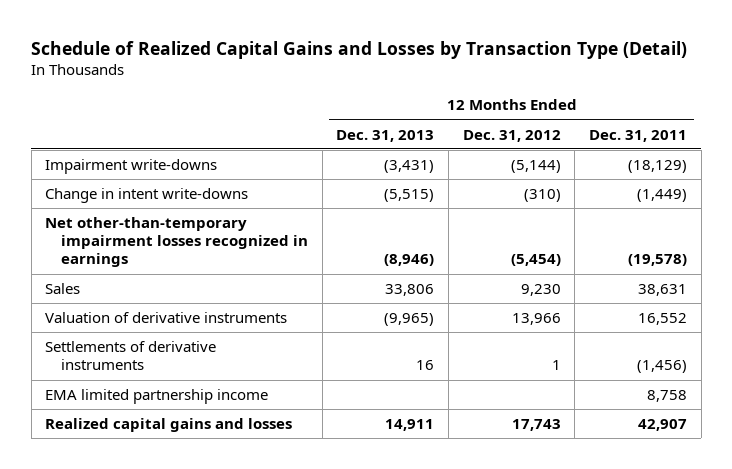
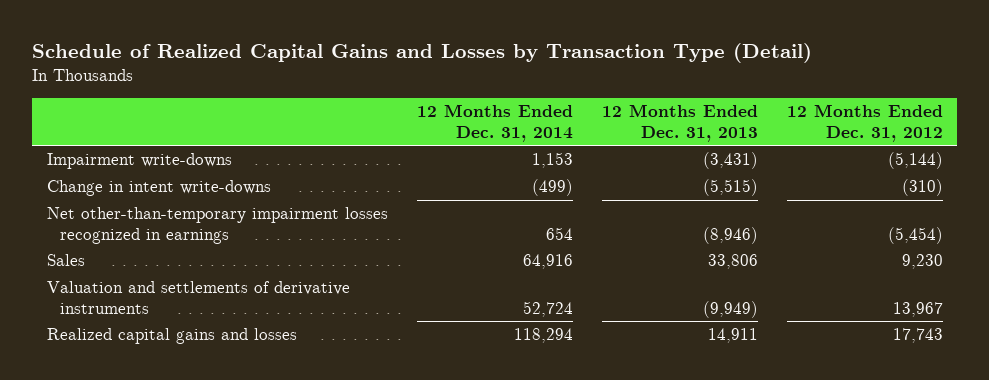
[589,129,688,142] Dec. 31, 2011 -> none
none -> [416,104,573,142] 12 Months Ended Dec. 31, 2014
[45,341,217,371] Settlements of derivative instruments -> none
[45,389,269,405] EMA limited partnership income -> none
[45,312,288,324] Valuation of derivative instruments -> [46,281,350,314] Valuation and settlements of derivative instruments
[384,313,435,327] (9,965) -> [702,300,758,318] (9,949)
[511,313,561,326] 13,966 -> [892,301,943,317] 13,967

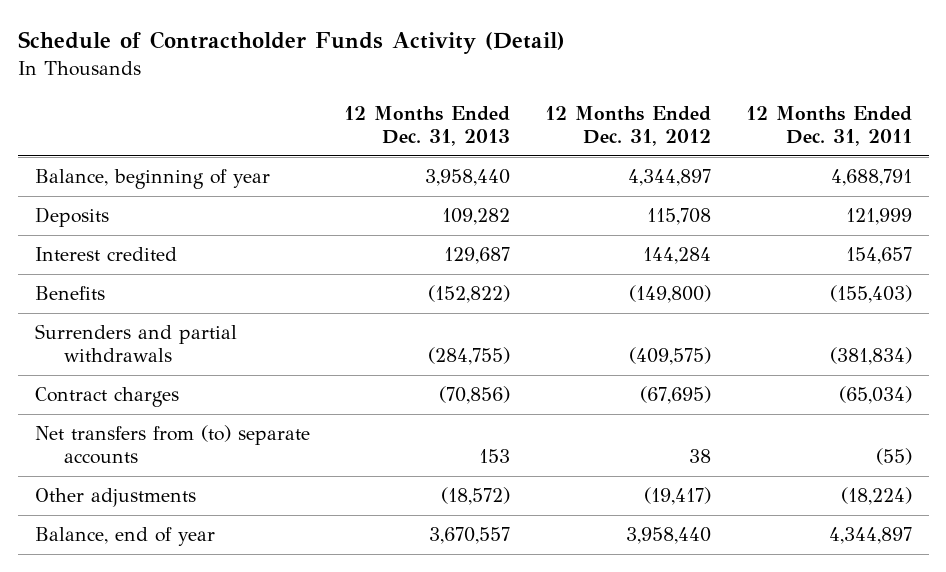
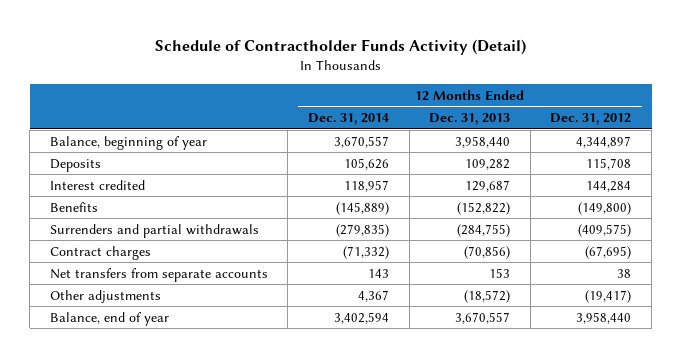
[745,106,912,147] 12 Months Ended Dec. 31, 2011 -> none
none -> [308,113,390,126] Dec. 31, 2014
[34,425,310,465] Net transfers from (to) separate accounts -> [49,267,268,282] Net transfers from separate accounts

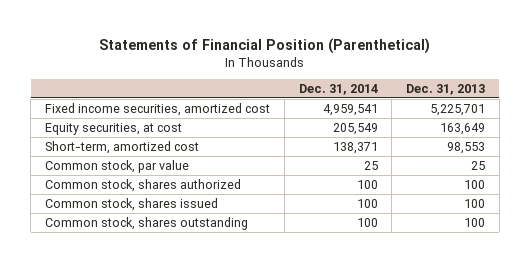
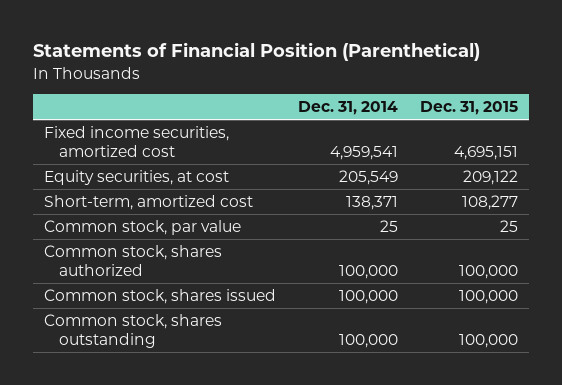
[405,83,485,95] Dec. 31, 2013 -> none
none -> [419,101,518,116] Dec. 31, 2015
[356,179,378,189] 100 -> [338,265,398,280] 100,000
[356,198,378,208] 100 -> [338,290,398,305] 100,000
[356,217,378,227] 100 -> [338,334,398,349] 100,000

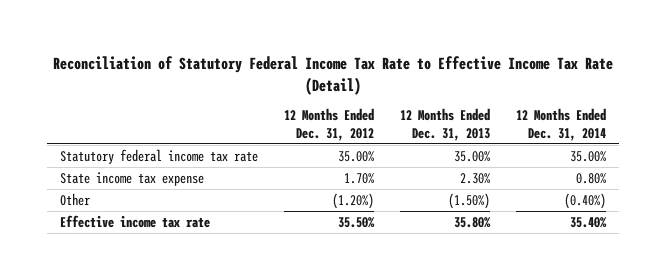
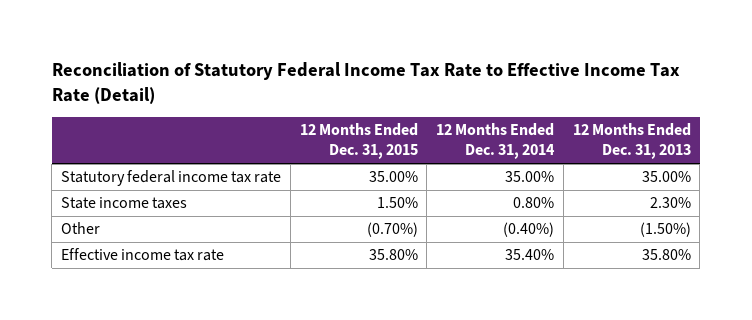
[284,108,375,141] 12 Months Ended Dec. 31, 2012 -> none
none -> [299,123,418,160] 12 Months Ended Dec. 31, 2015
[59,171,204,186] State income tax expense -> [61,197,188,210] State income taxes

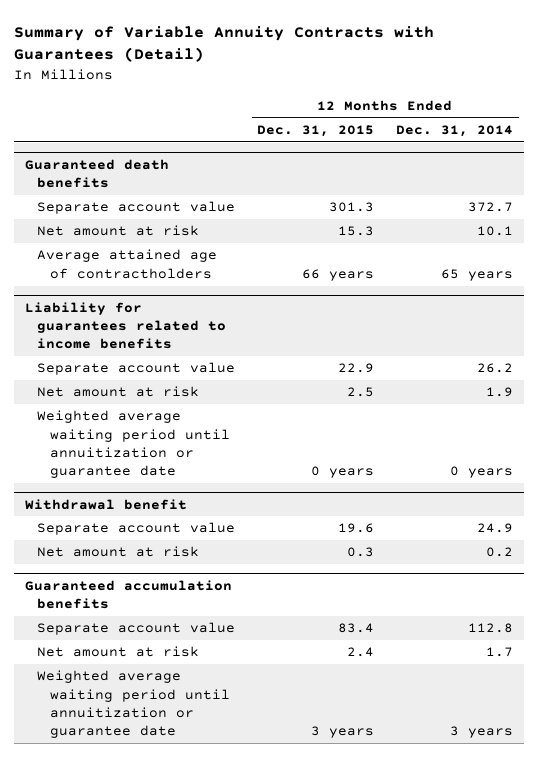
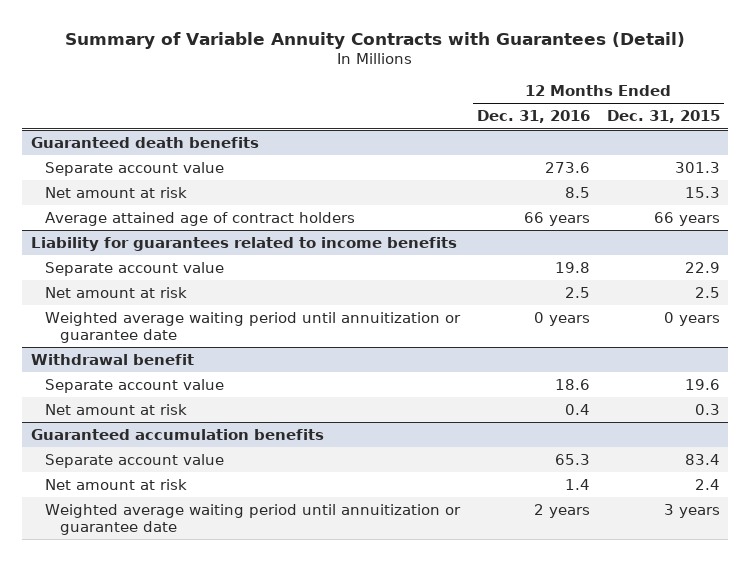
[396,124,514,137] Dec. 31, 2014 -> none
none -> [476,110,590,124] Dec. 31, 2016
[37,249,218,279] Average attained age of contractholders -> [45,211,356,226] Average attained age of contract holders

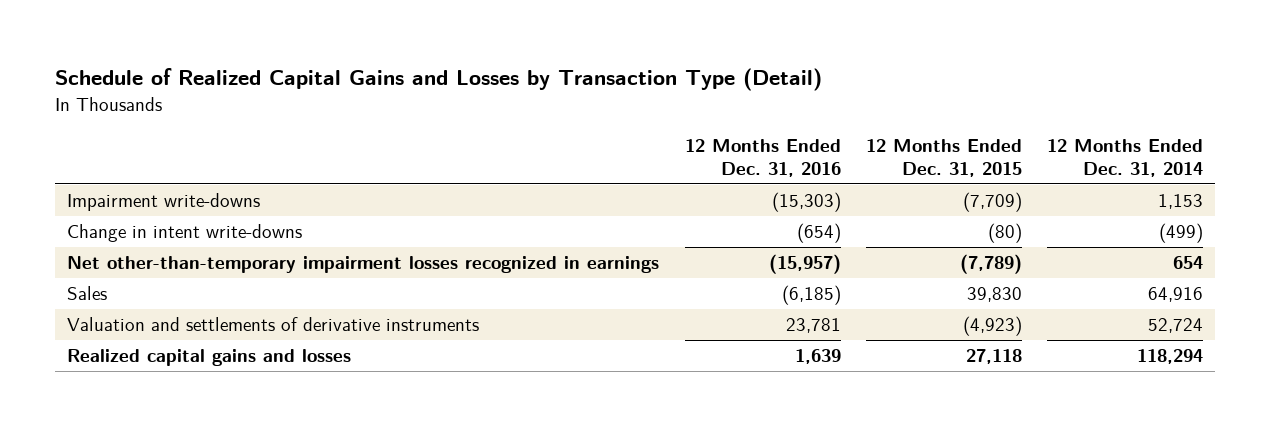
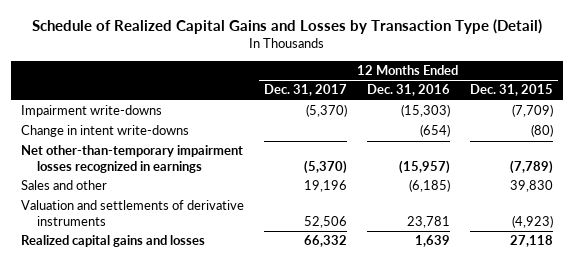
[1046,138,1203,178] 12 Months Ended Dec. 31, 2014 -> none
none -> [263,84,347,97] Dec. 31, 2017
[67,285,108,300] Sales -> [20,180,107,191] Sales and other

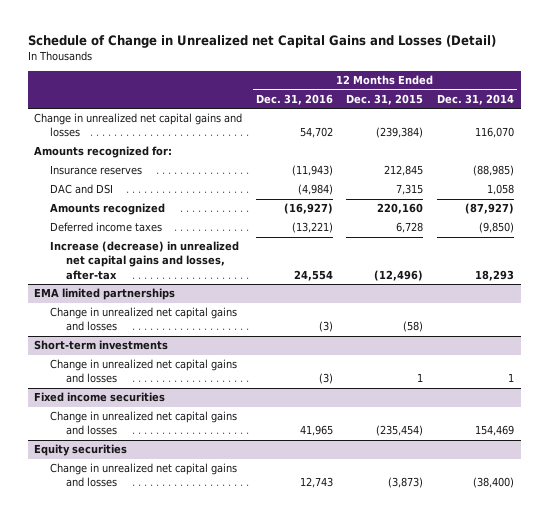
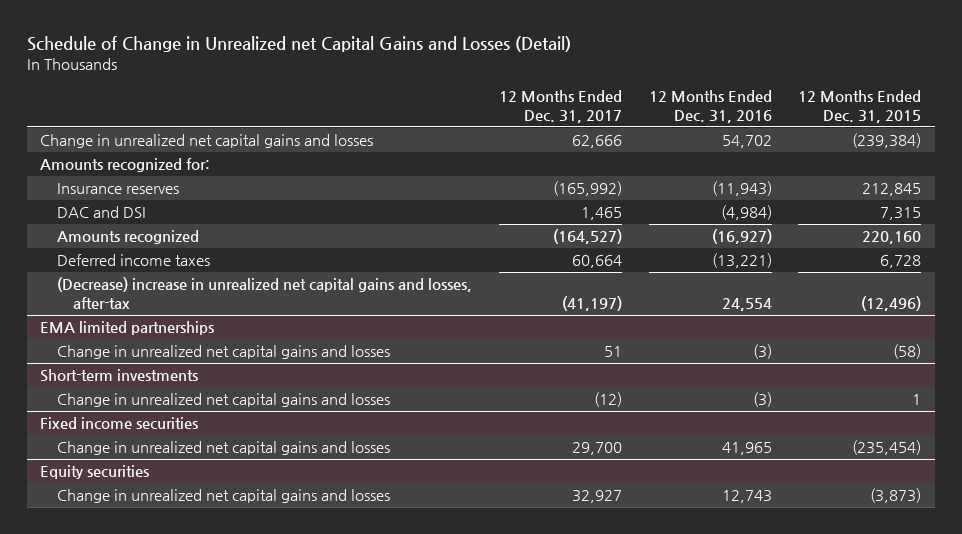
[436,93,514,105] Dec. 31, 2014 -> none
none -> [498,90,622,123] 12 Months Ended Dec. 31, 2017
[50,241,240,280] Increase (decrease) in unrealized net capital gains and losses, after-tax -> [56,277,472,309] (Decrease) increase in unrealized net capital gains and losses, after-tax

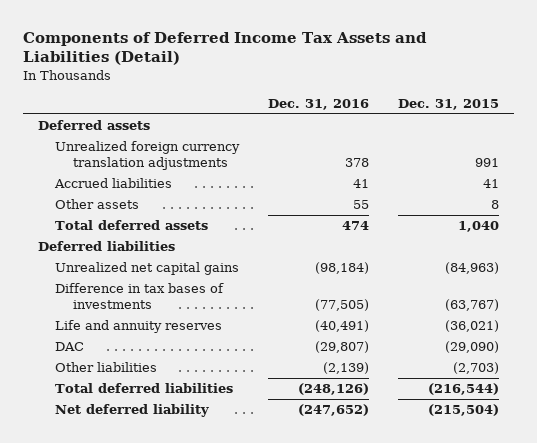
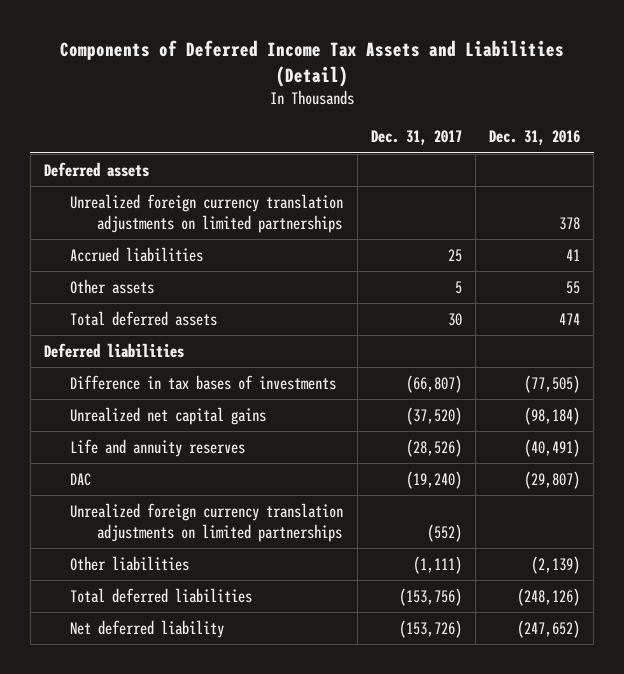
[398,98,500,110] Dec. 31, 2015 -> none
none -> [370,130,462,146] Dec. 31, 2017
[55,141,241,170] Unrealized foreign currency translation adjustments -> [70,194,344,233] Unrealized foreign currency translation adjustments on limited partnerships
[55,262,240,276] Unrealized net capital gains -> [70,407,267,426] Unrealized net capital gains
none -> [70,503,344,542] Unrealized foreign currency translation adjustments on limited partnerships

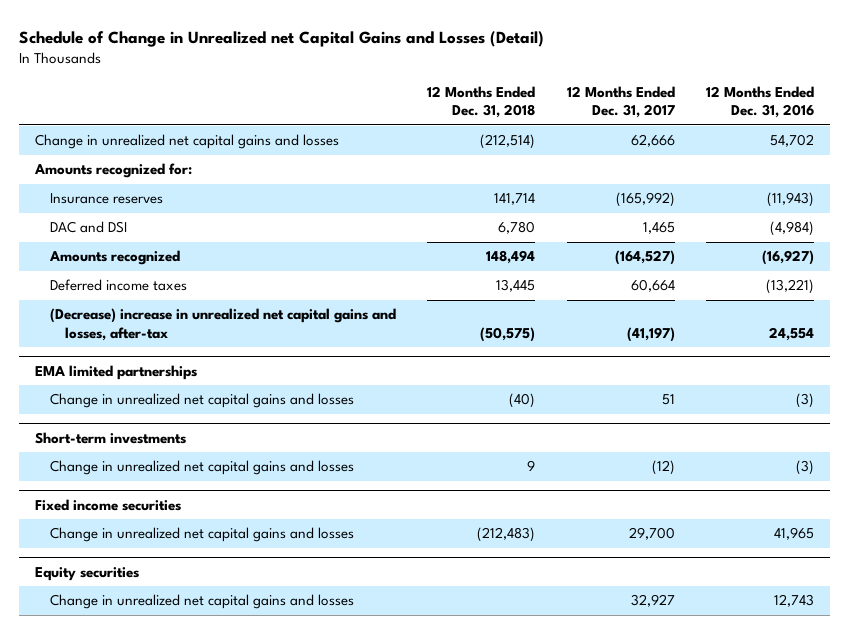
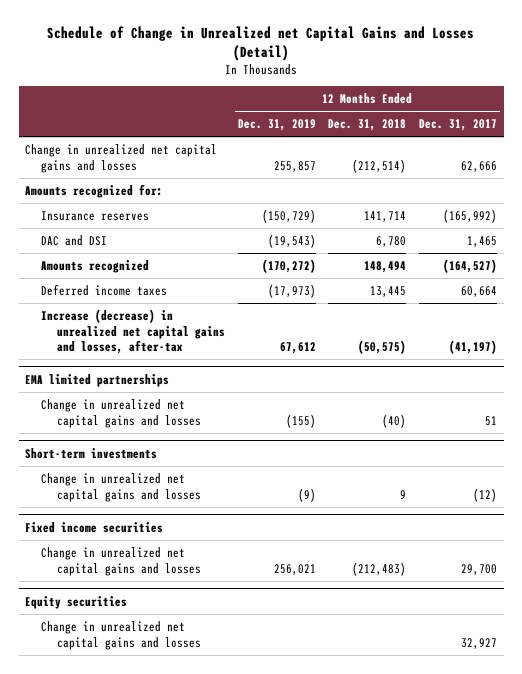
[706,85,815,119] 12 Months Ended Dec. 31, 2016 -> none
none -> [237,119,316,132] Dec. 31, 2019
[49,308,396,341] (Decrease) increase in unrealized net capital gains and losses, after-tax -> [41,308,226,355] Increase (decrease) in unrealized net capital gains and losses, after-tax

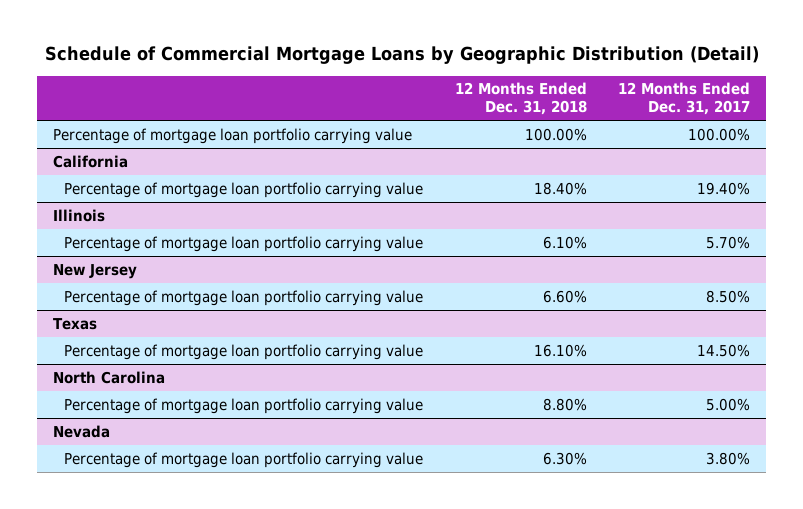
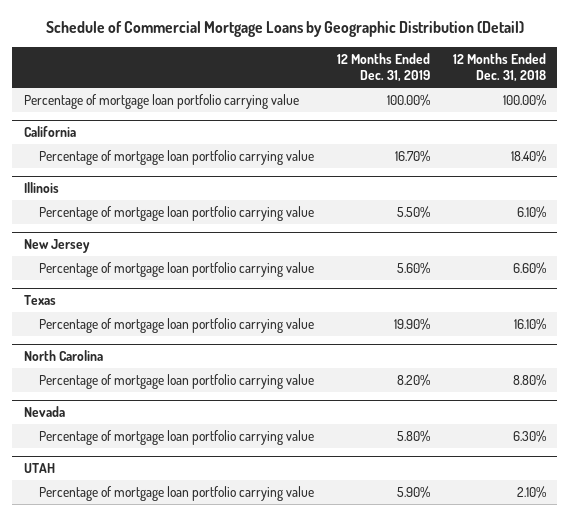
[618,82,751,116] 12 Months Ended Dec. 31, 2017 -> none
none -> [336,52,430,83] 12 Months Ended Dec. 31, 2019
none -> [23,463,55,474] UTAH
none -> [38,485,314,501] Percentage of mortgage loan portfolio carrying value

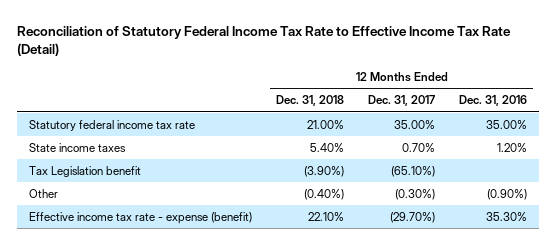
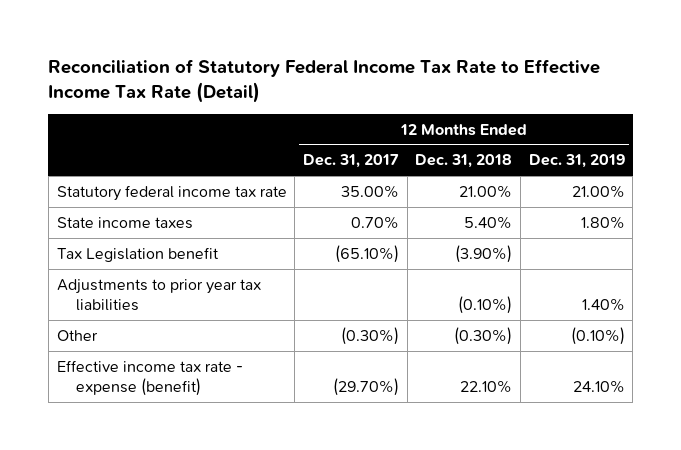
[459,95,528,107] Dec. 31, 2016 -> none
none -> [528,154,625,169] Dec. 31, 2019
none -> [56,278,261,311] Adjustments to prior year tax liabilities
[304,188,345,200] (0.40%) -> [454,326,513,345] (0.30%)

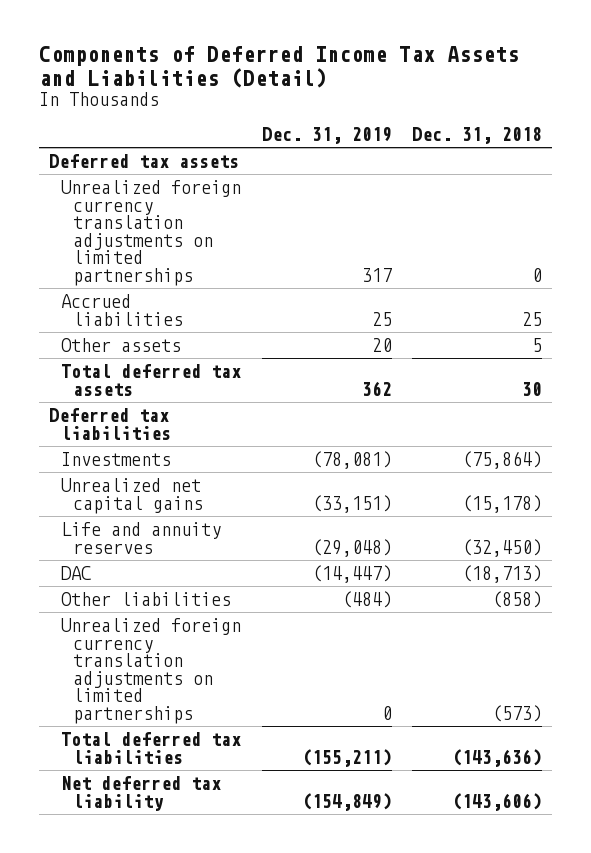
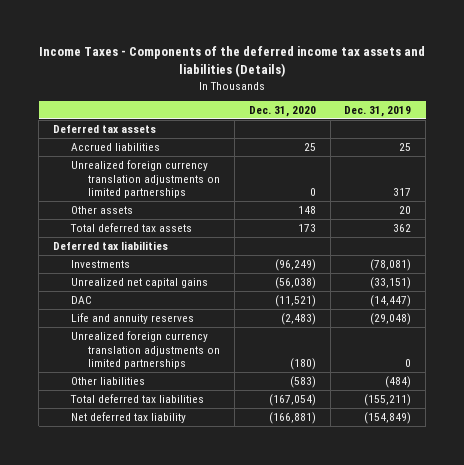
[38,46,519,88] Components of Deferred Income Tax Assets and Liabilities (Detail) -> [39,46,426,78] Income Taxes - Components of the deferred income tax assets and liabilities (Details)
[412,127,543,145] Dec. 31, 2018 -> none
none -> [248,105,316,117] Dec. 31, 2020
[61,180,242,286] Unrealized foreign currency translation adjustments on limited partnerships -> [70,159,221,199] Unrealized foreign currency translation adjustments on limited partnerships
[61,522,222,554] Life and annuity reserves -> [70,312,194,324] Life and annuity reserves
[61,592,232,607] Other liabilities -> [70,376,145,385] Other liabilities

